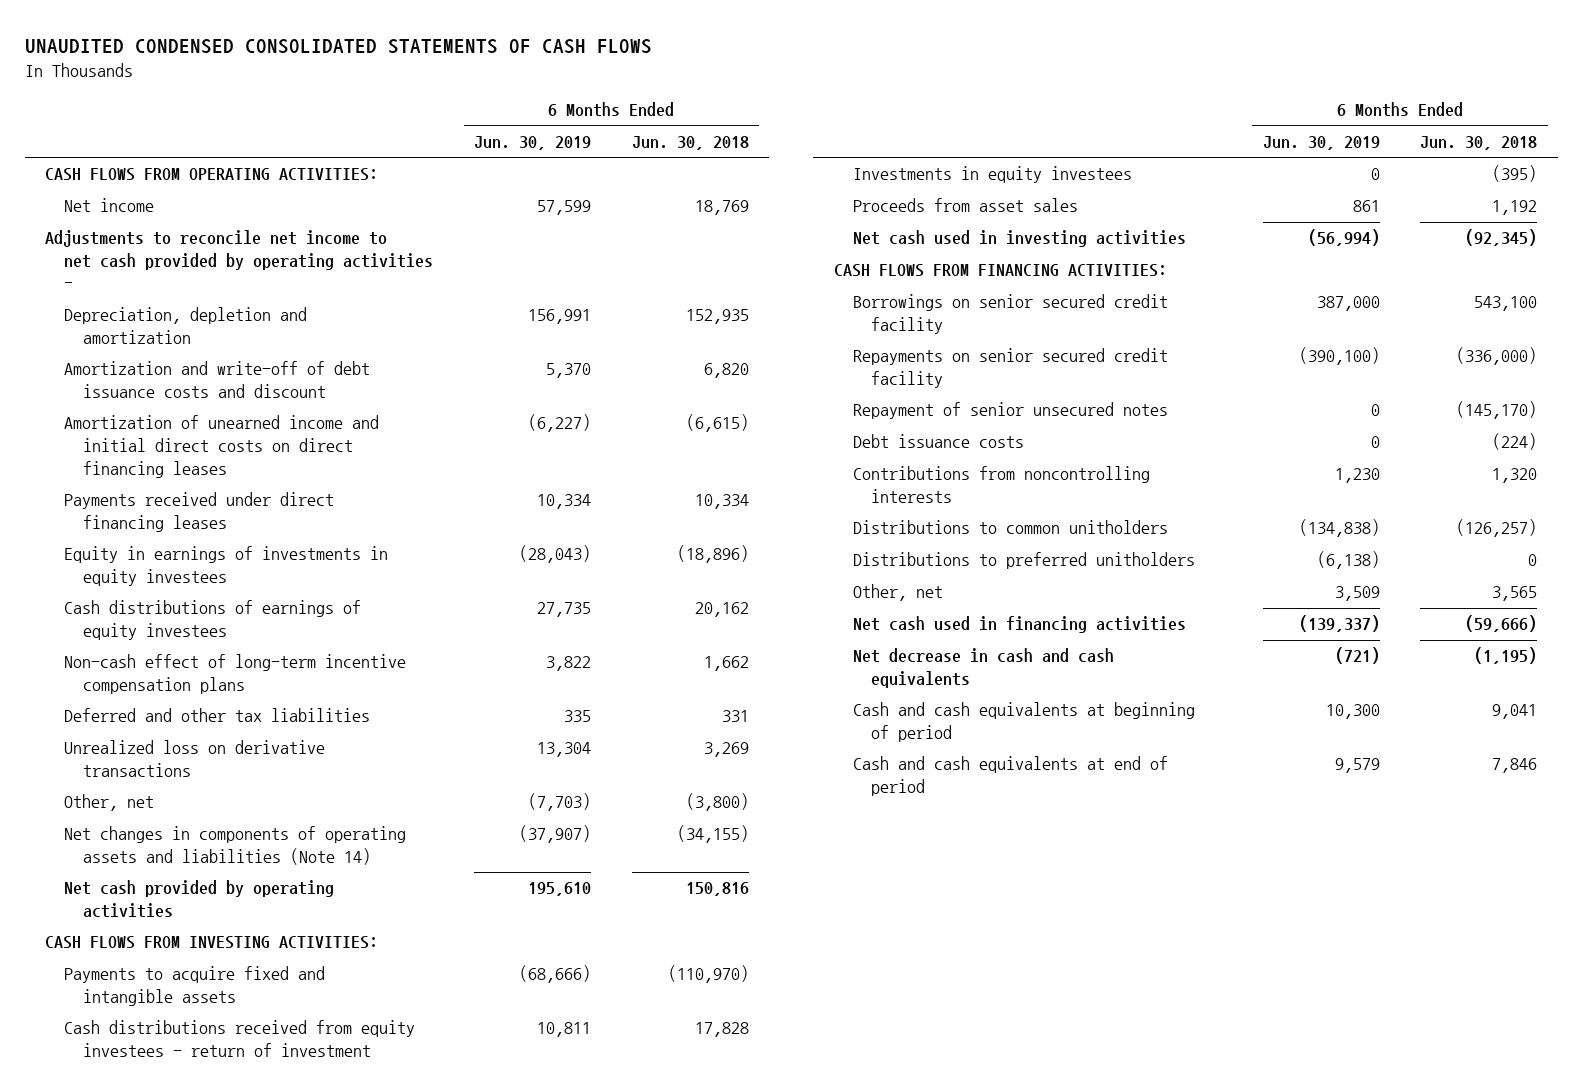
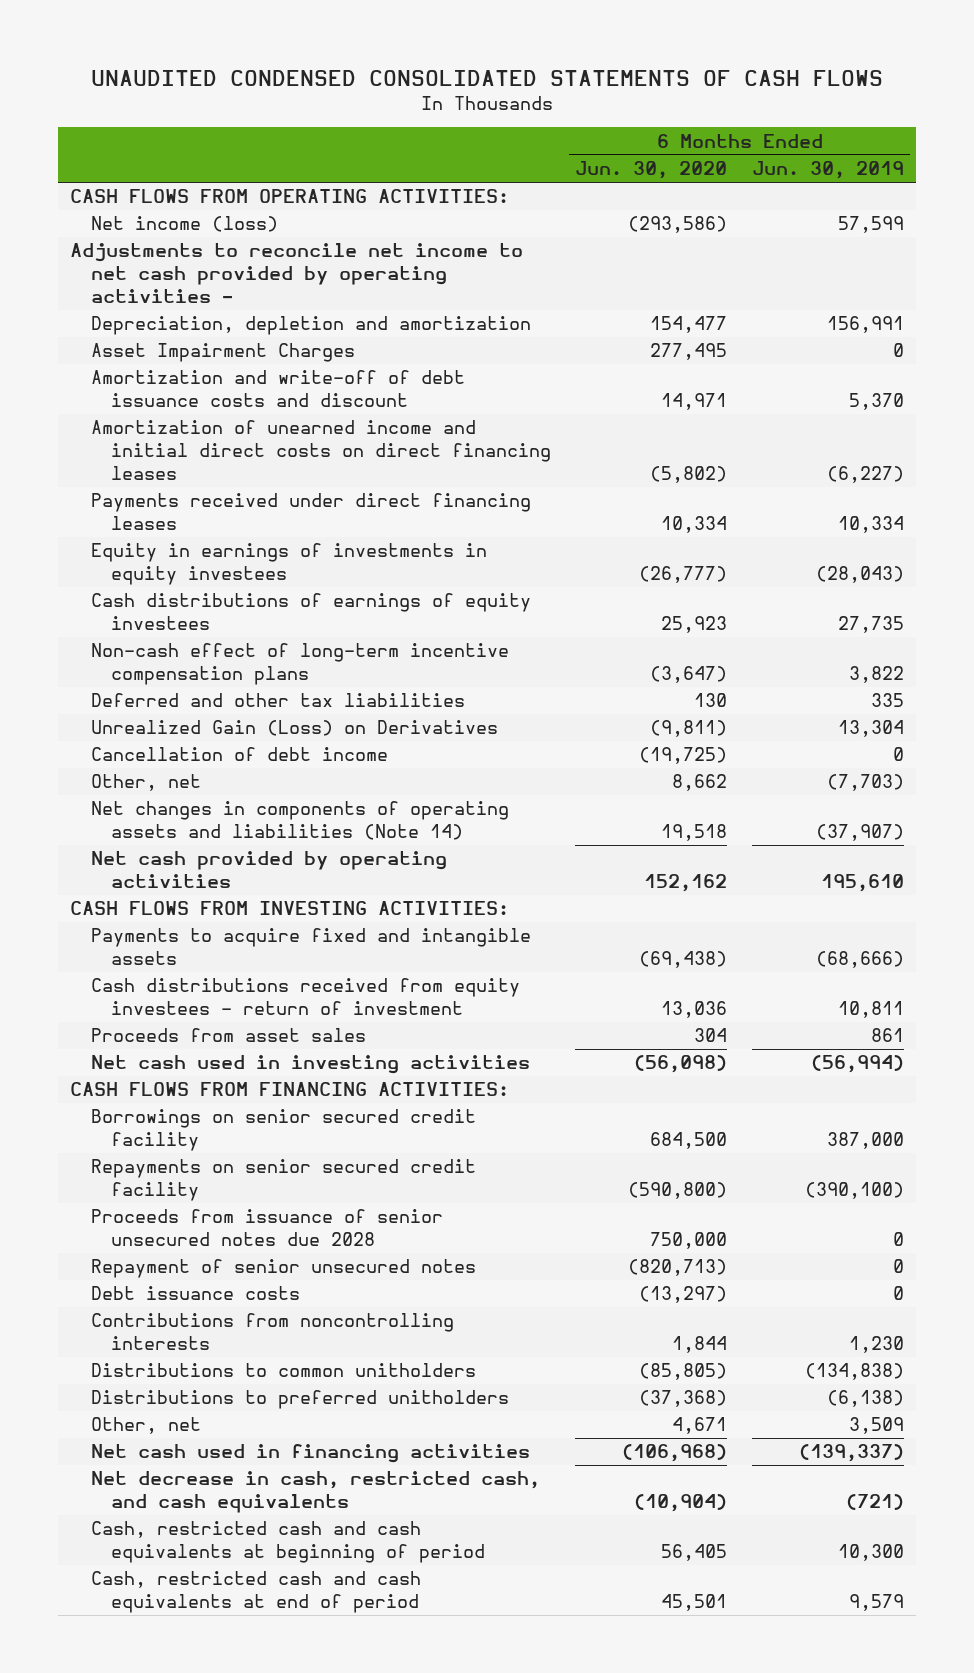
[631,135,749,150] Jun. 30, 2018 -> none
none -> [575,161,728,180] Jun. 30, 2020
[64,198,155,213] Net income -> [90,216,278,233] Net income (loss)
none -> [90,343,355,363] Asset Impairment Charges
[64,740,326,778] Unrealized loss on derivative transactions -> [90,720,498,737] Unrealized Gain (Loss) on Derivatives
none -> [90,747,388,762] Cancellation of debt income
[852,166,1132,184] Investments in equity investees -> none
none -> [90,1209,443,1247] Proceeds from issuance of senior unsecured notes due 2028
[852,648,1114,689] Net decrease in cash and cash equivalents -> [90,1471,540,1514] Net decrease in cash, restricted cash, and cash equivalents
[852,702,1195,743] Cash and cash equivalents at beginning of period -> [90,1521,486,1564] Cash, restricted cash and cash equivalents at beginning of period
[852,756,1168,797] Cash and cash equivalents at end of period -> [90,1571,421,1614] Cash, restricted cash and cash equivalents at end of period

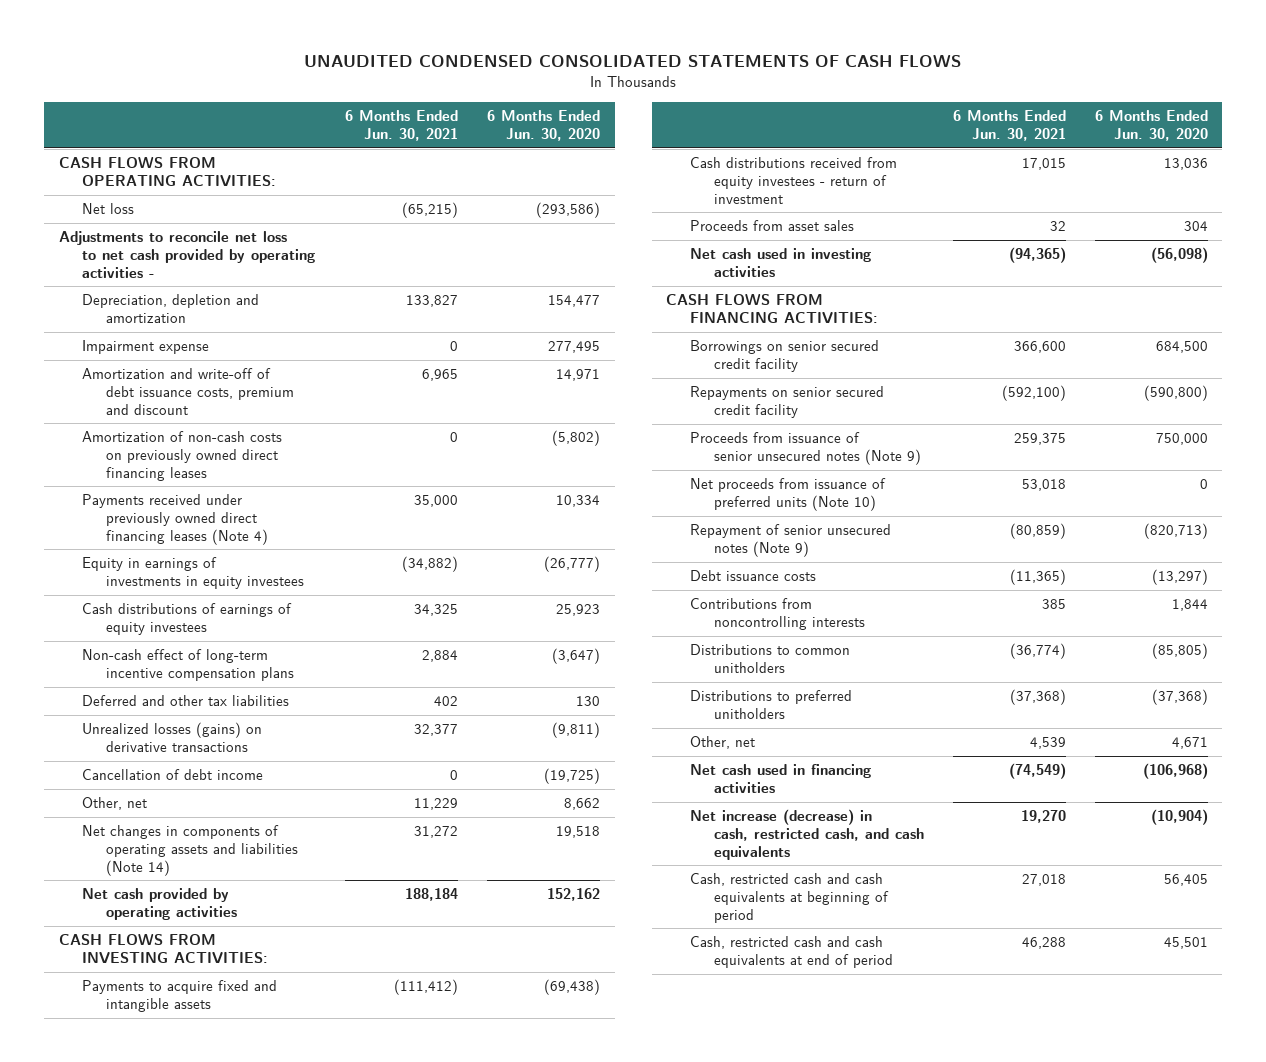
[751,161,904,180] Jun. 30, 2019 -> none
none -> [344,110,458,141] 6 Months Ended Jun. 30, 2021
[90,216,278,233] Net income (loss) -> [82,203,135,215] Net loss
[70,243,524,303] Adjustments to reconcile net income to net cash provided by operating activities - -> [58,231,316,278] Adjustments to reconcile net loss to net cash provided by operating activities -
[90,343,355,363] Asset Impairment Charges -> [82,340,210,355] Impairment expense
[90,370,465,408] Amortization and write-off of debt issuance costs and discount -> [82,368,294,415] Amortization and write-off of debt issuance costs, premium and discount
[90,420,552,480] Amortization of unearned income and initial direct costs on direct financing leases -> [82,431,283,481] Amortization of non-cash costs on previously owned direct financing leases
[90,493,531,531] Payments received under direct financing leases -> [82,494,268,545] Payments received under previously owned direct financing leases (Note 4)
[90,720,498,737] Unrealized Gain (Loss) on Derivatives -> [82,722,263,752] Unrealized losses (gains) on derivative transactions
[90,1209,443,1247] Proceeds from issuance of senior unsecured notes due 2028 -> [689,432,921,465] Proceeds from issuance of senior unsecured notes (Note 9)
none -> [689,478,886,511] Net proceeds from issuance of preferred units (Note 10)
[90,1259,476,1279] Repayment of senior unsecured notes -> [689,524,891,557] Repayment of senior unsecured notes (Note 9)
[90,1471,540,1514] Net decrease in cash, restricted cash, and cash equivalents -> [689,809,924,860] Net increase (decrease) in cash, restricted cash, and cash equivalents

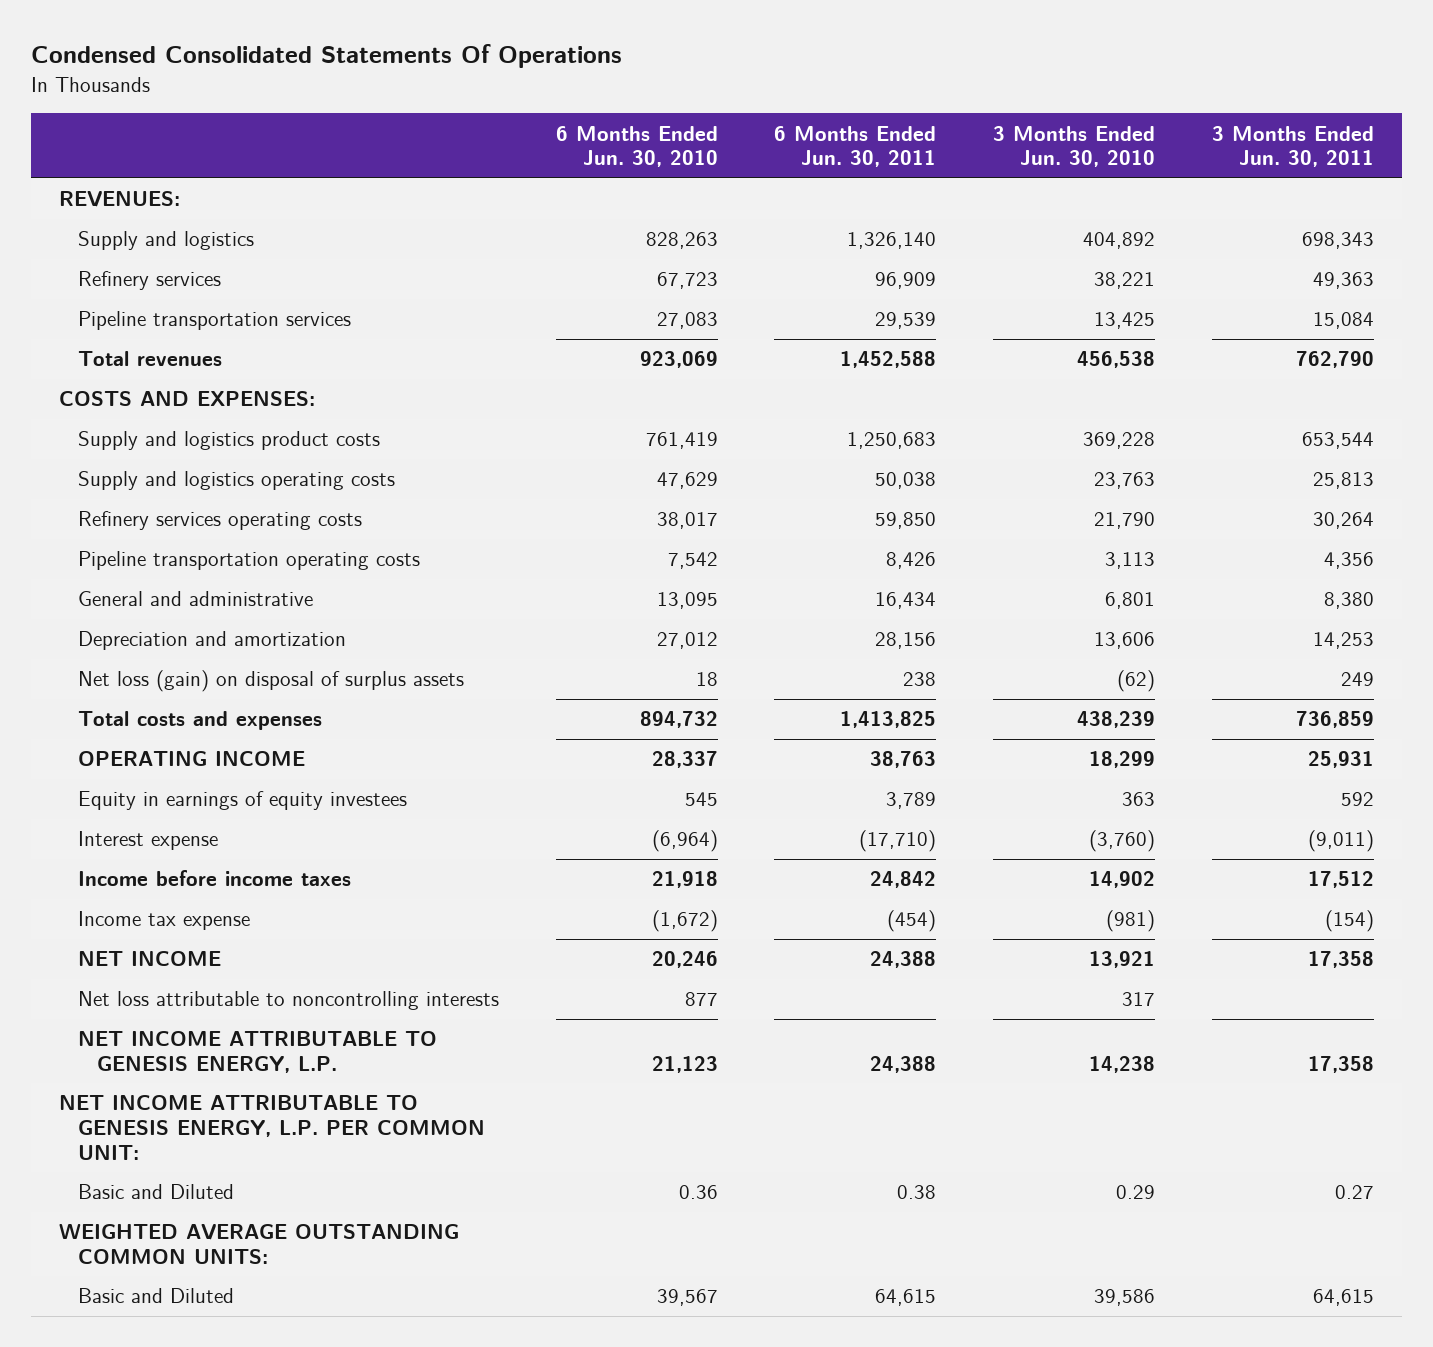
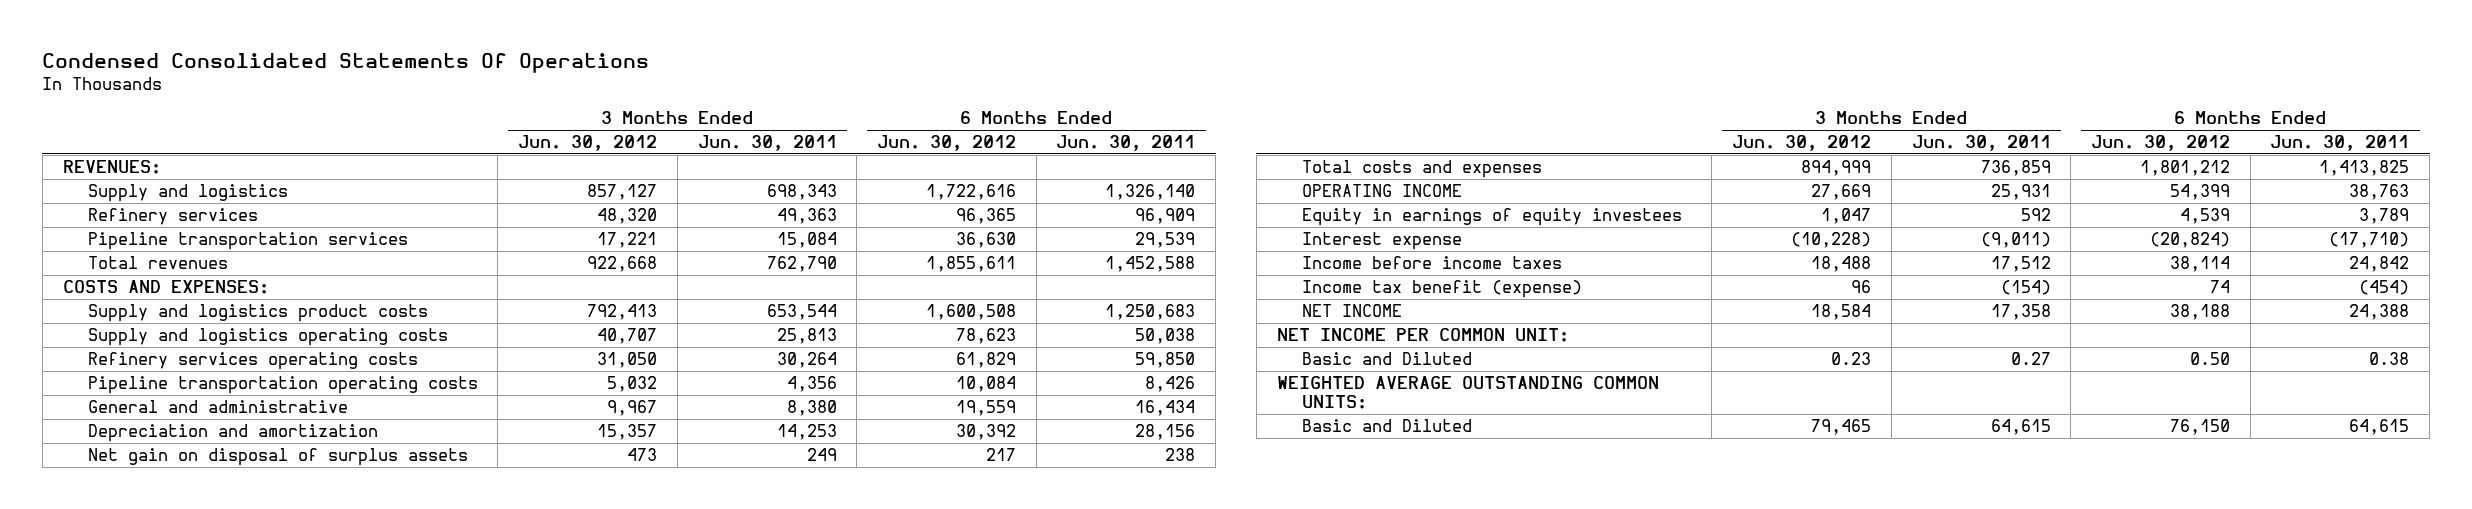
[555,125,718,168] 6 Months Ended Jun. 30, 2010 -> none
[993,125,1156,168] 3 Months Ended Jun. 30, 2010 -> none
none -> [518,135,658,152] Jun. 30, 2012
none -> [877,135,1017,152] Jun. 30, 2012
[78,670,465,693] Net loss (gain) on disposal of surplus assets -> [87,448,468,467] Net gain on disposal of surplus assets
[78,911,251,931] Income tax expense -> [1301,280,1582,299] Income tax benefit (expense)
[78,991,500,1011] Net loss attributable to noncontrolling interests -> none
[78,1031,438,1074] NET INCOME ATTRIBUTABLE TO GENESIS ENERGY, L.P. -> none
[58,1095,486,1160] NET INCOME ATTRIBUTABLE TO GENESIS ENERGY, L.P. PER COMMON UNIT: -> [1276,328,1569,343] NET INCOME PER COMMON UNIT:

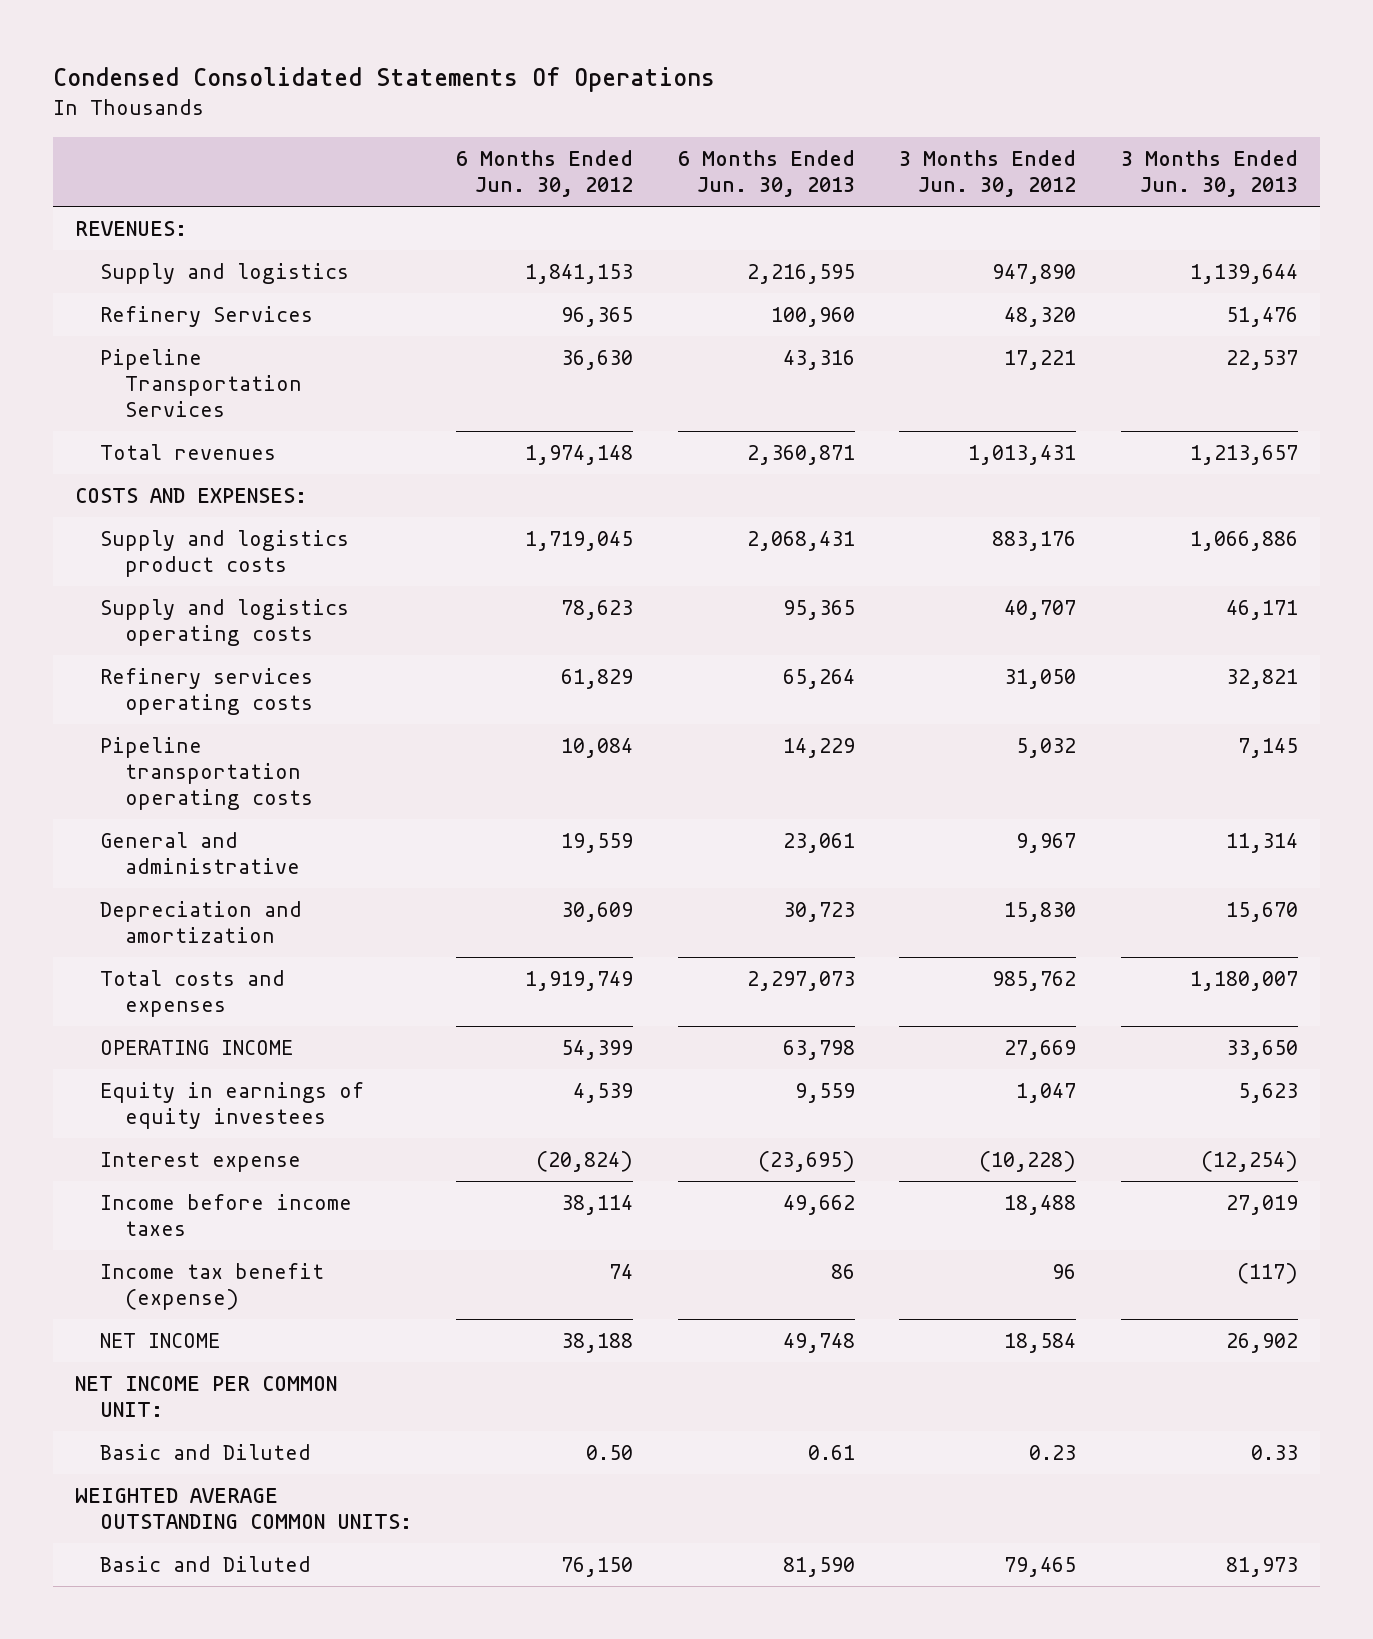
[697,135,837,152] Jun. 30, 2011 -> none
[1056,135,1196,152] Jun. 30, 2011 -> none
none -> [677,149,855,198] 6 Months Ended Jun. 30, 2013
none -> [1120,149,1298,198] 3 Months Ended Jun. 30, 2013
[587,184,658,201] 857,127 -> [992,264,1077,285] 947,890
[926,184,1017,201] 1,722,616 -> [525,264,634,285] 1,841,153
[87,208,258,226] Refinery services -> [99,306,313,328] Refinery Services
[87,232,408,251] Pipeline transportation services -> [99,349,302,418] Pipeline Transportation Services
[587,256,658,273] 922,668 -> [968,445,1077,466] 1,013,431
[926,256,1017,273] 1,855,611 -> [525,445,634,466] 1,974,148
[587,304,658,321] 792,413 -> [992,531,1077,552] 883,176
[926,304,1017,321] 1,600,508 -> [525,531,634,552] 1,719,045
[87,448,468,467] Net gain on disposal of surplus assets -> none
[597,424,658,441] 15,357 -> [1004,902,1077,923] 15,830
[956,424,1017,441] 30,392 -> [561,902,634,923] 30,609
[1801,160,1872,177] 894,999 -> [992,971,1077,992] 985,762
[2139,160,2230,177] 1,801,212 -> [525,971,634,992] 1,919,749

